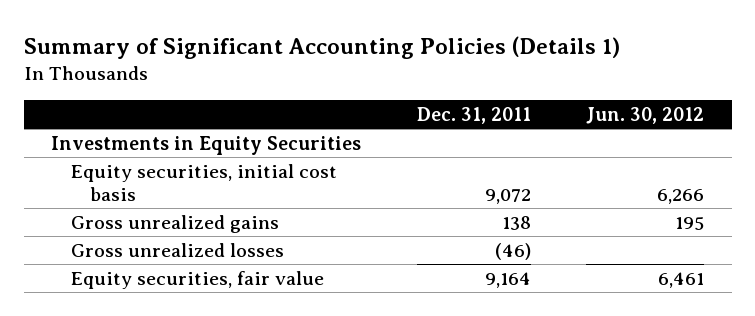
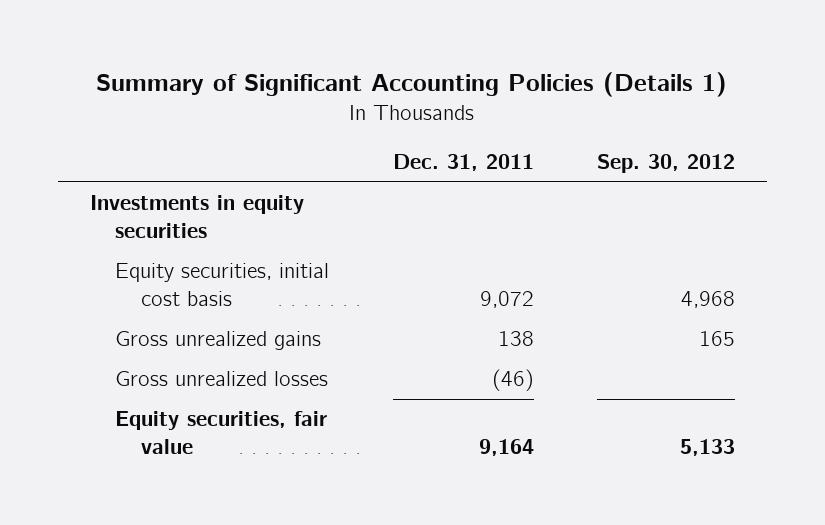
[586,106,705,124] Jun. 30, 2012 -> none
none -> [596,154,735,174] Sep. 30, 2012
[51,135,362,155] Investments in Equity Securities -> [89,195,304,239] Investments in equity securities

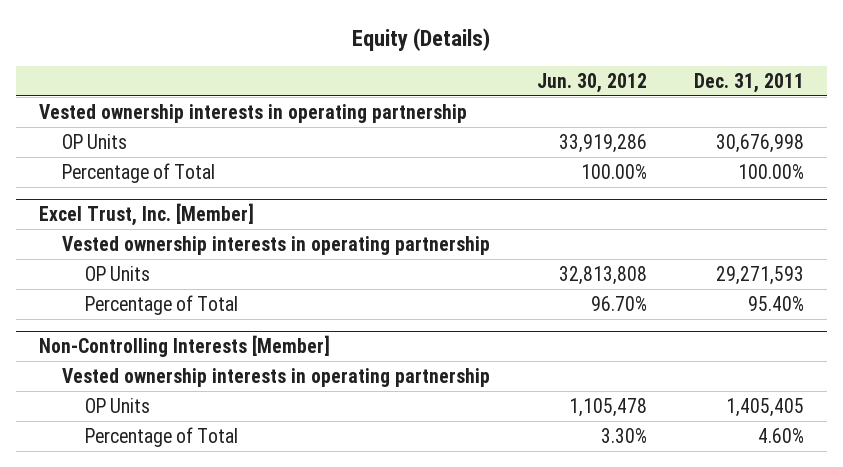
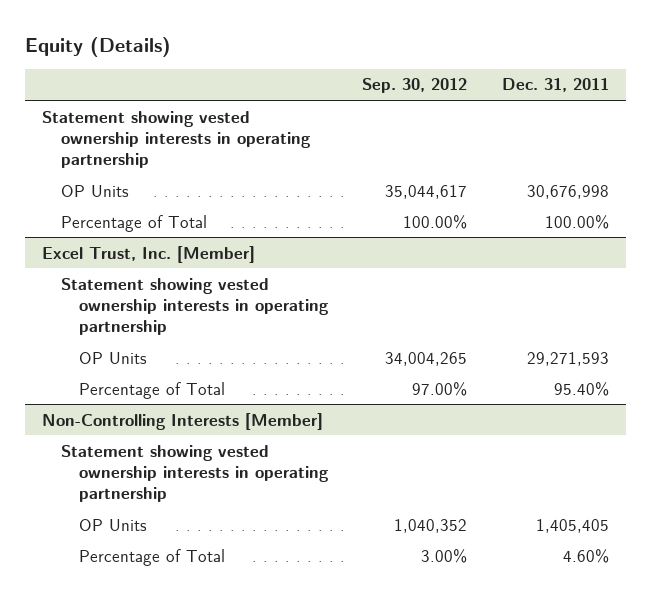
[536,72,647,93] Jun. 30, 2012 -> none
none -> [362,78,468,94] Sep. 30, 2012
[39,103,468,123] Vested ownership interests in operating partnership -> [42,110,311,169] Statement showing vested ownership interests in operating partnership
[61,235,490,255] Vested ownership interests in operating partnership -> [60,277,330,336] Statement showing vested ownership interests in operating partnership
[61,367,490,387] Vested ownership interests in operating partnership -> [60,444,330,503] Statement showing vested ownership interests in operating partnership

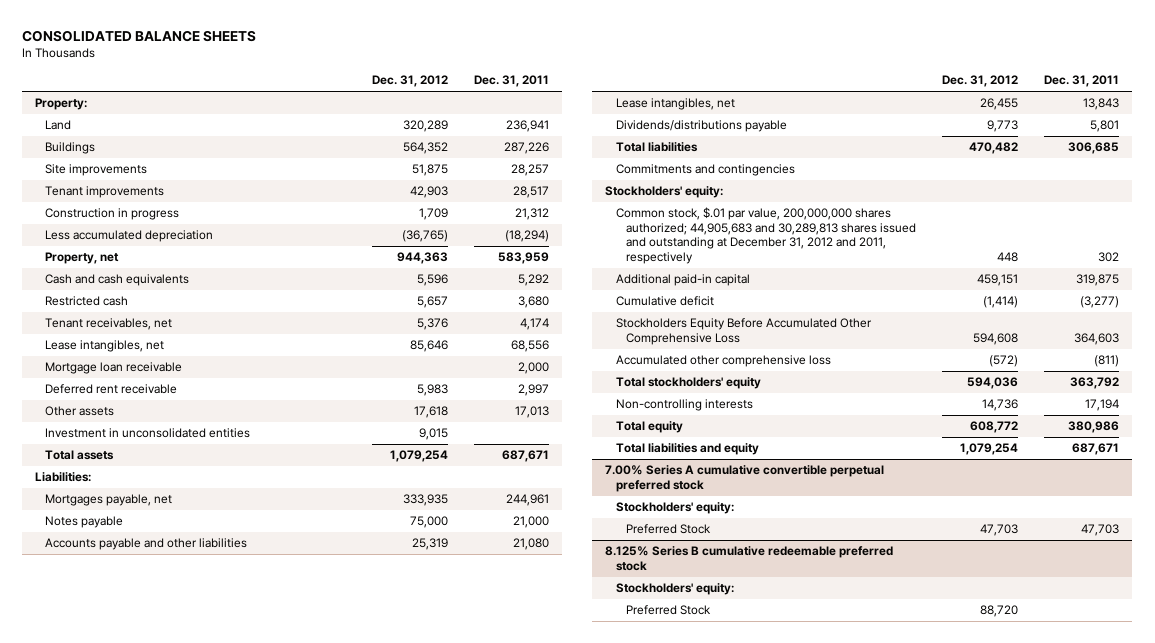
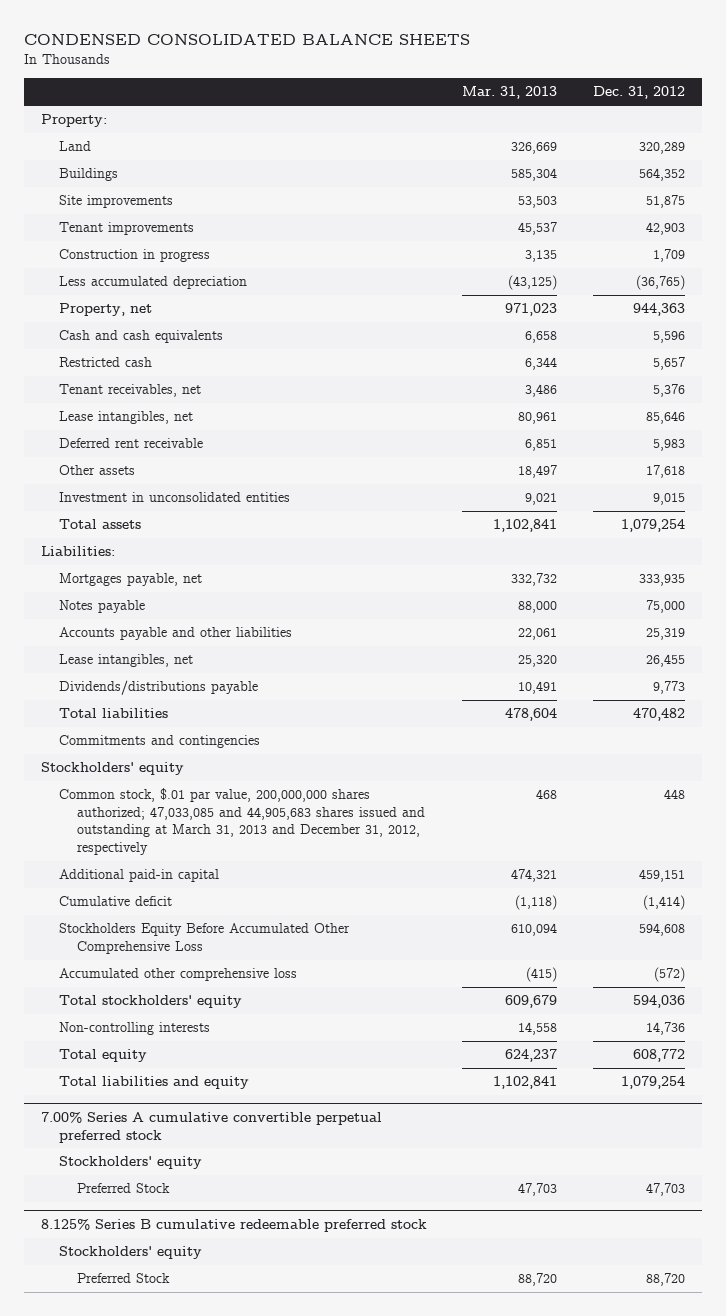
[22,29,257,42] CONSOLIDATED BALANCE SHEETS -> [23,34,470,46] CONDENSED CONSOLIDATED BALANCE SHEETS
[474,75,550,88] Dec. 31, 2011 -> none
none -> [462,86,558,100] Mar. 31, 2013
[45,362,183,375] Mortgage loan receivable -> none
[605,186,724,199] Stockholders' equity: -> [41,762,185,776] Stockholders' equity
[615,207,916,264] Common stock, $.01 par value, 200,000,000 shares authorized; 44,905,683 and 30,289,813 shares issued and outstanding at December 31, 2012 and 2011, respectively -> [58,788,425,855] Common stock, $.01 par value, 200,000,000 shares authorized; 47,033,085 and 44,905,683 shares issued and outstanding at March 31, 2013 and December 31, 2012, respectively
[615,502,734,515] Stockholders' equity: -> [58,1156,202,1170] Stockholders' equity
[615,583,734,596] Stockholders' equity: -> [58,1246,202,1260] Stockholders' equity

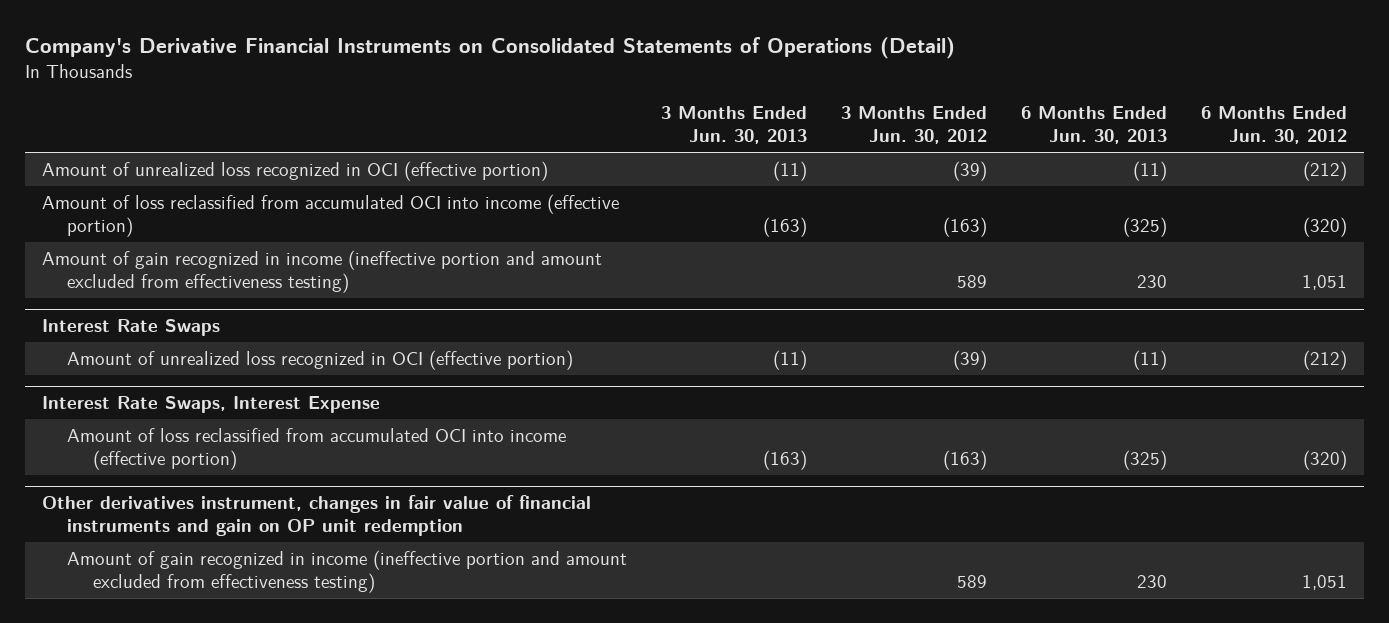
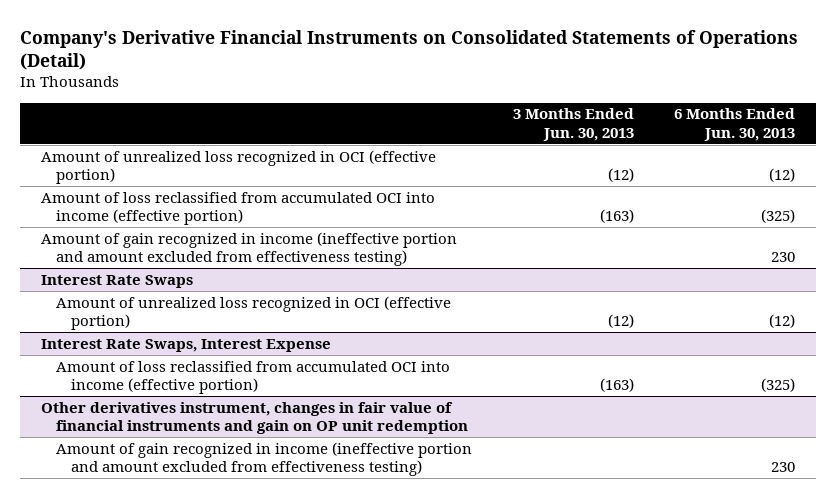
[841,106,988,145] 3 Months Ended Jun. 30, 2012 -> none
[1201,106,1348,145] 6 Months Ended Jun. 30, 2012 -> none
[773,160,808,181] (11) -> [607,168,634,183] (12)
[1133,160,1168,181] (11) -> [769,168,796,183] (12)
[773,349,808,370] (11) -> [607,314,634,329] (12)
[1133,349,1168,370] (11) -> [769,314,796,329] (12)

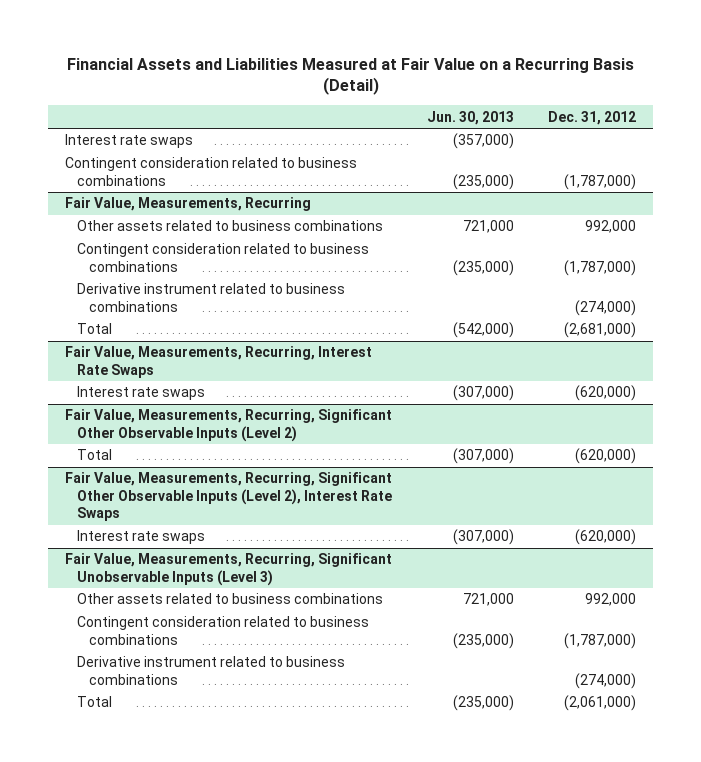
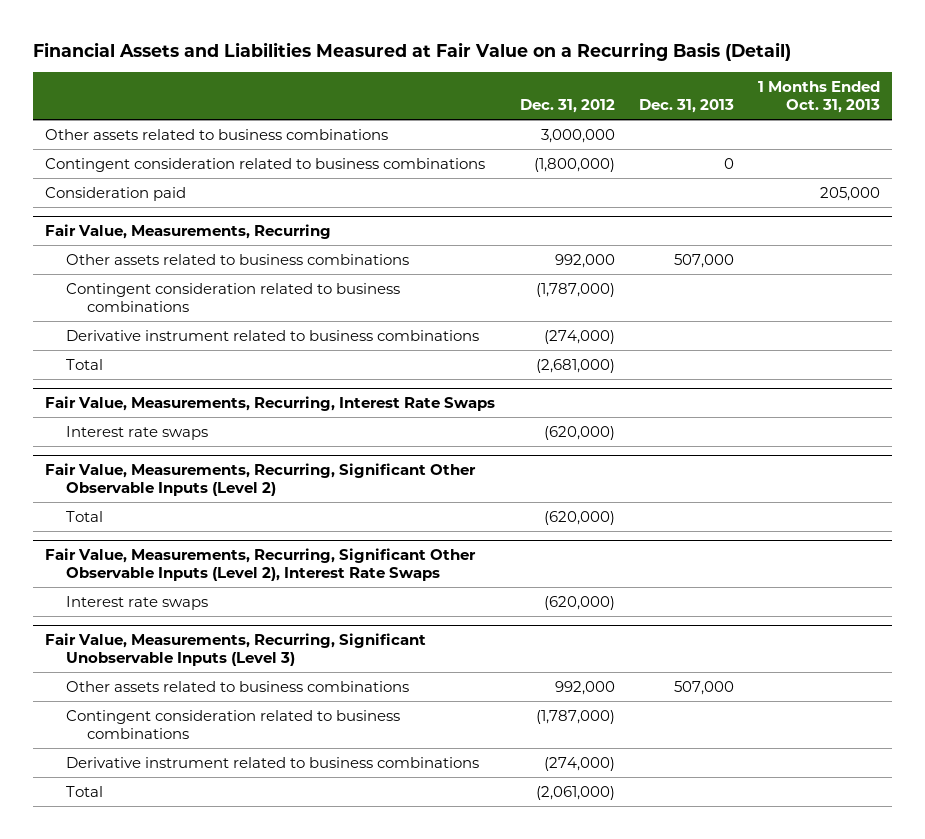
[426,110,514,125] Jun. 30, 2013 -> none
none -> [638,99,734,114] Dec. 31, 2013
none -> [757,80,880,114] 1 Months Ended Oct. 31, 2013
[65,134,194,149] Interest rate swaps -> none
none -> [45,128,389,140] Other assets related to business combinations
[563,173,636,190] (1,787,000) -> [533,157,615,172] (1,800,000)
none -> [45,186,187,201] Consideration paid

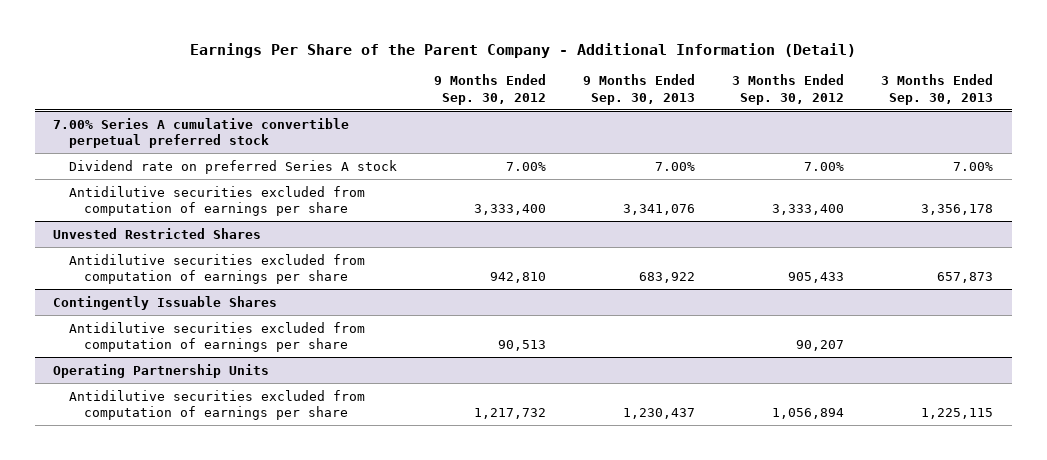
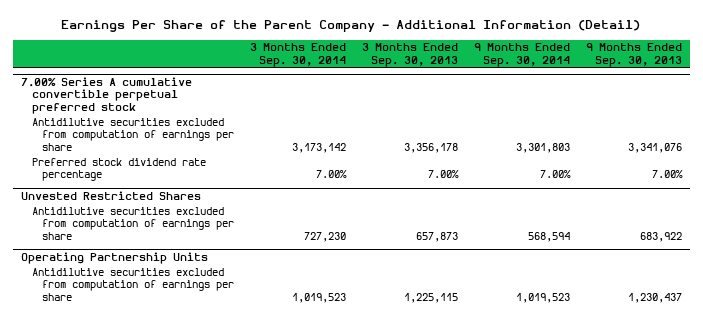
[433,74,546,105] 9 Months Ended Sep. 30, 2012 -> none
[732,74,845,105] 3 Months Ended Sep. 30, 2012 -> none
none -> [250,43,347,67] 3 Months Ended Sep. 30, 2014
none -> [474,43,571,67] 9 Months Ended Sep. 30, 2014
[68,159,397,174] Dividend rate on preferred Series A stock -> none
none -> [31,157,206,182] Preferred stock dividend rate percentage
[53,295,278,310] Contingently Issuable Shares -> none
[68,321,365,352] Antidilutive securities excluded from computation of earnings per share -> none

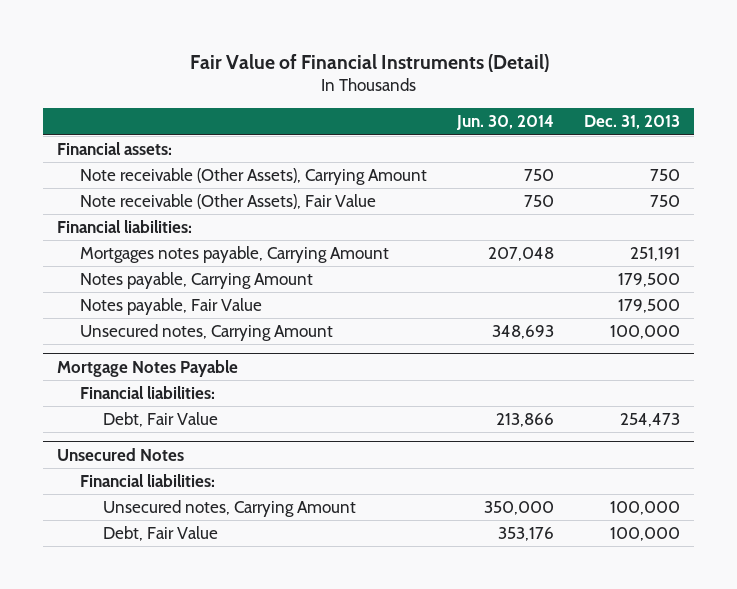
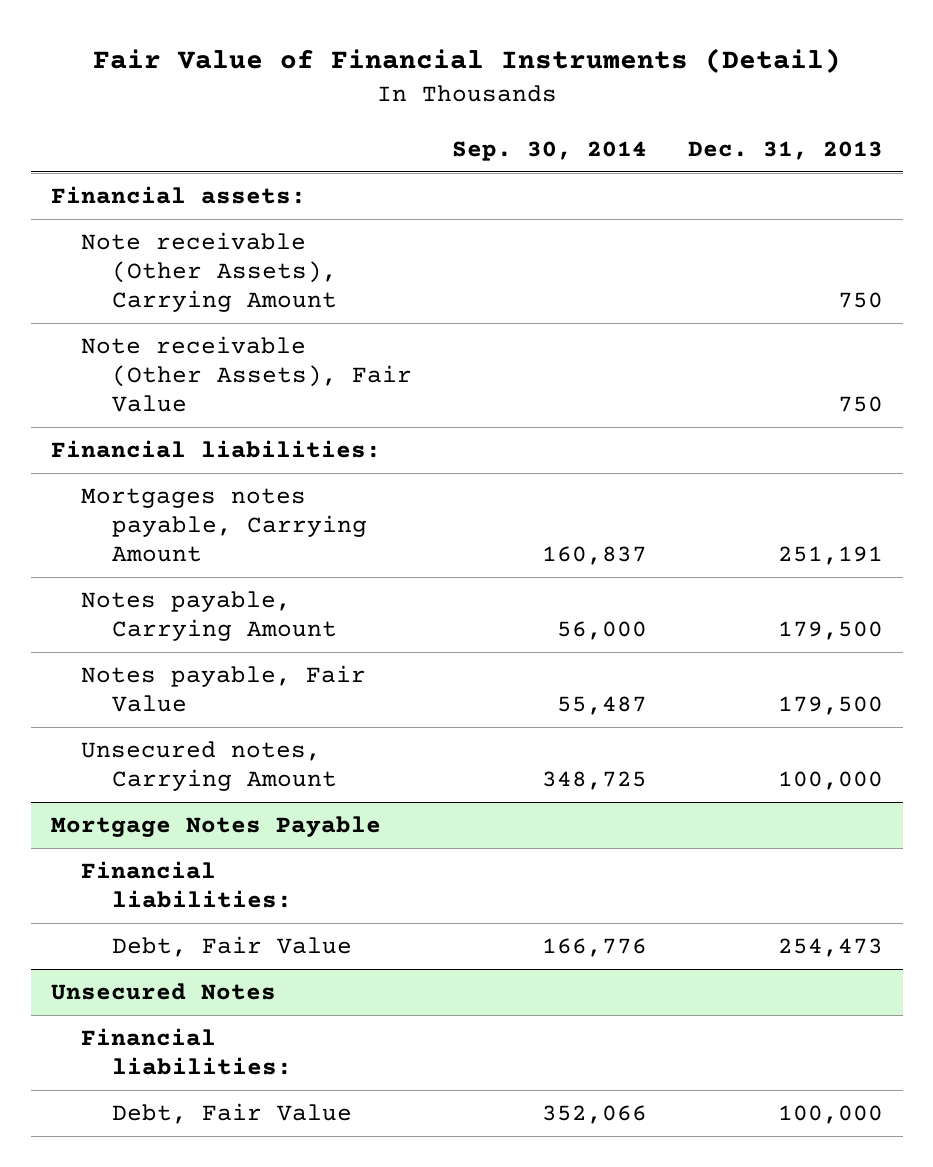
[455,115,554,131] Jun. 30, 2014 -> none
none -> [452,140,648,161] Sep. 30, 2014
[102,500,356,518] Unsecured notes, Carrying Amount -> none

